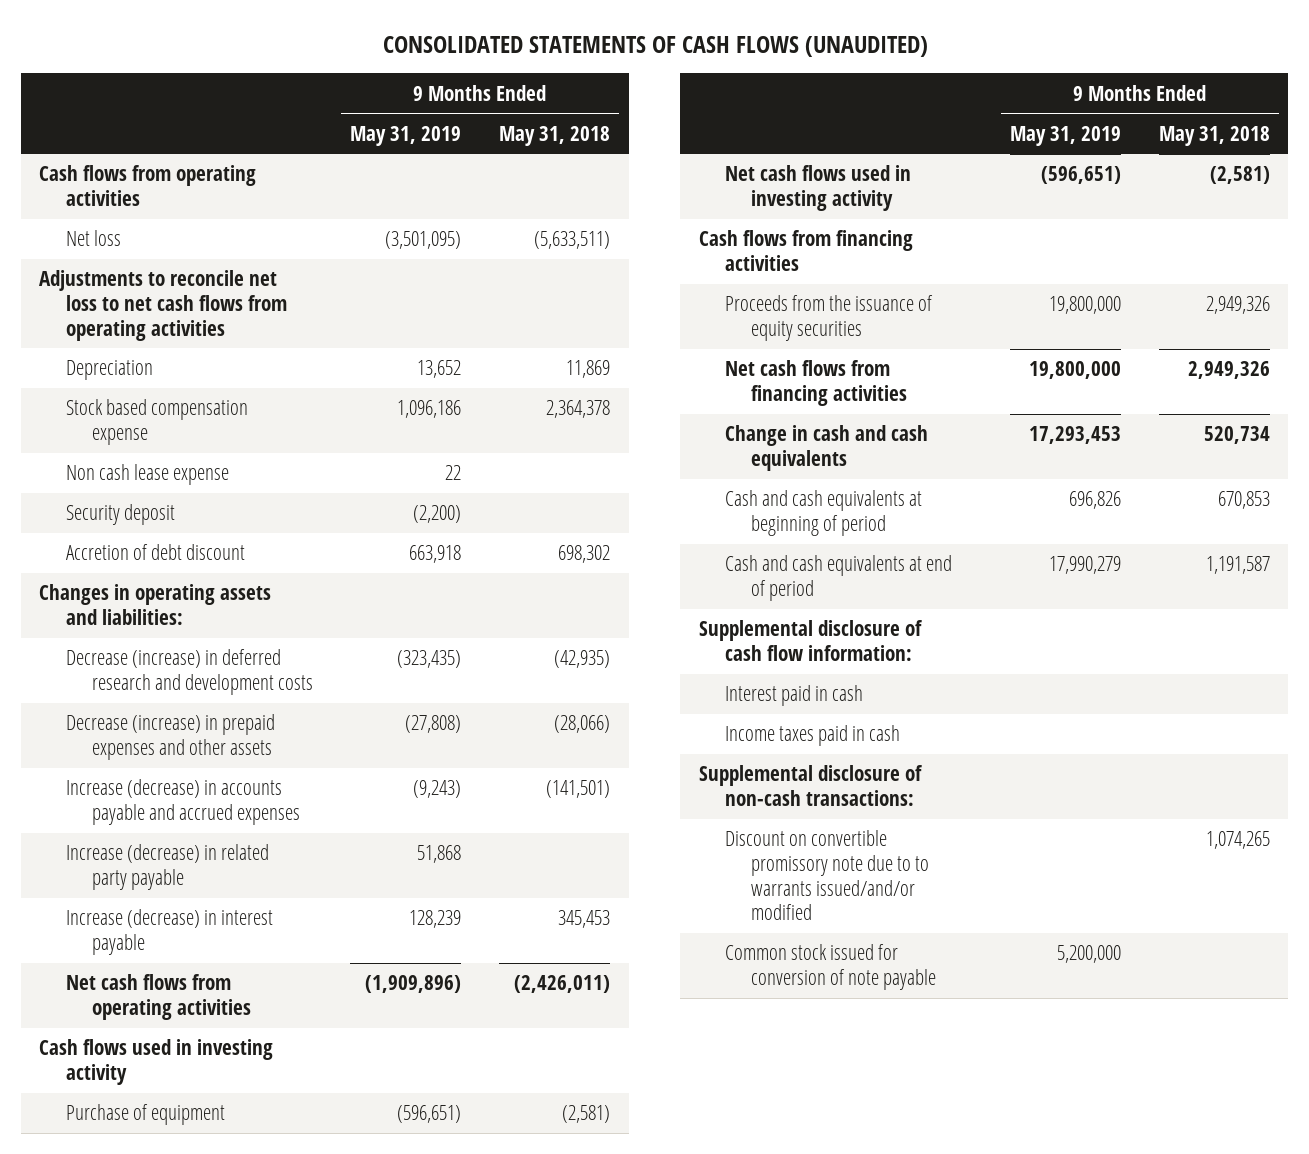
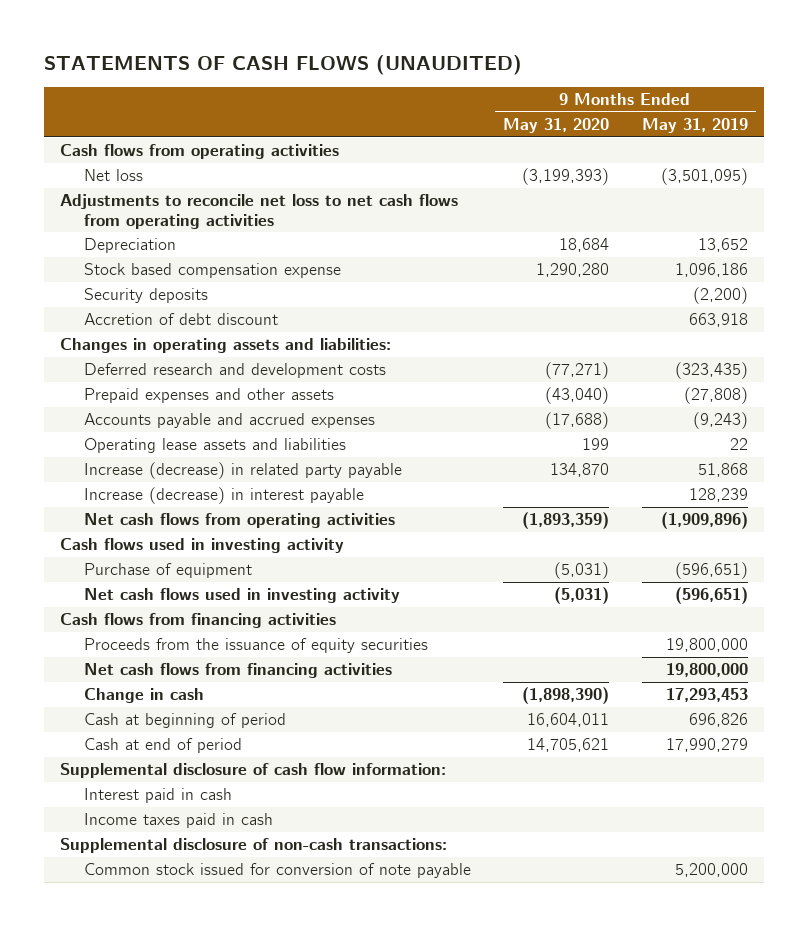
[382,35,928,57] CONSOLIDATED STATEMENTS OF CASH FLOWS (UNAUDITED) -> [43,55,522,76] STATEMENTS OF CASH FLOWS (UNAUDITED)
[498,125,610,146] May 31, 2018 -> none
none -> [503,117,610,133] May 31, 2020
[65,464,229,486] Non cash lease expense -> none
[65,504,175,526] Security deposit -> [83,288,208,304] Security deposits
[65,649,313,695] Decrease (increase) in deferred research and development costs -> [83,363,386,379] Deferred research and development costs
[65,714,275,760] Decrease (increase) in prepaid expenses and other assets -> [83,388,334,404] Prepaid expenses and other assets
[65,779,300,825] Increase (decrease) in accounts payable and accrued expenses -> [83,413,375,429] Accounts payable and accrued expenses
none -> [83,438,346,454] Operating lease assets and liabilities
[725,425,929,471] Change in cash and cash equivalents -> [83,688,204,704] Change in cash
[725,490,923,536] Cash and cash equivalents at beginning of period -> [83,713,286,729] Cash at beginning of period
[725,555,953,601] Cash and cash equivalents at end of period -> [83,738,242,754] Cash at end of period
[725,830,930,921] Discount on convertible promissory note due to to warrants issued/and/or modified -> none

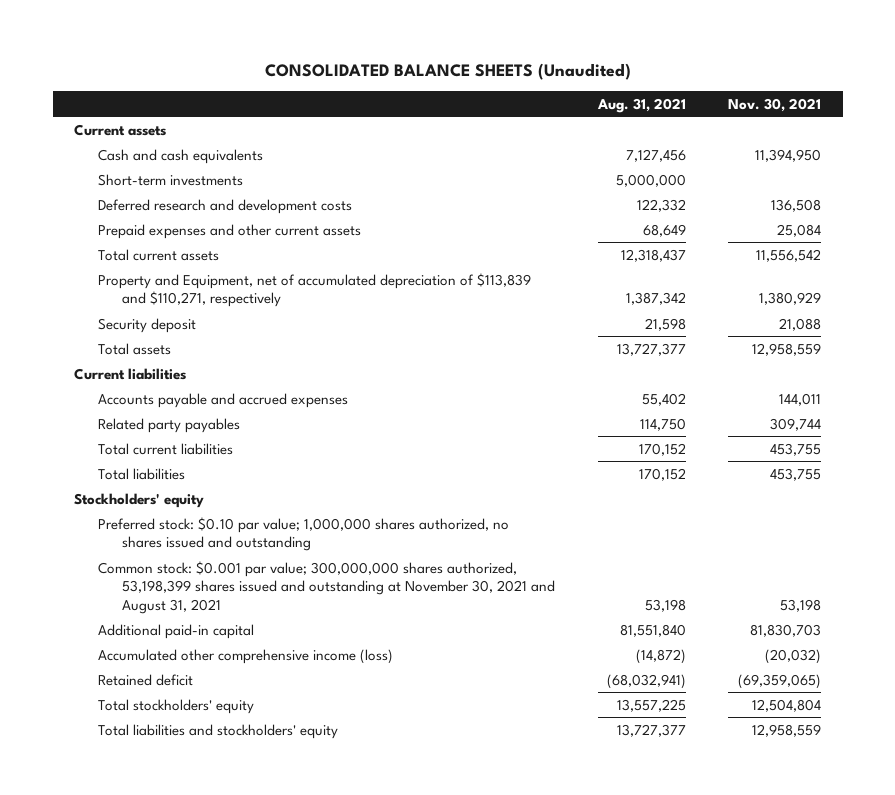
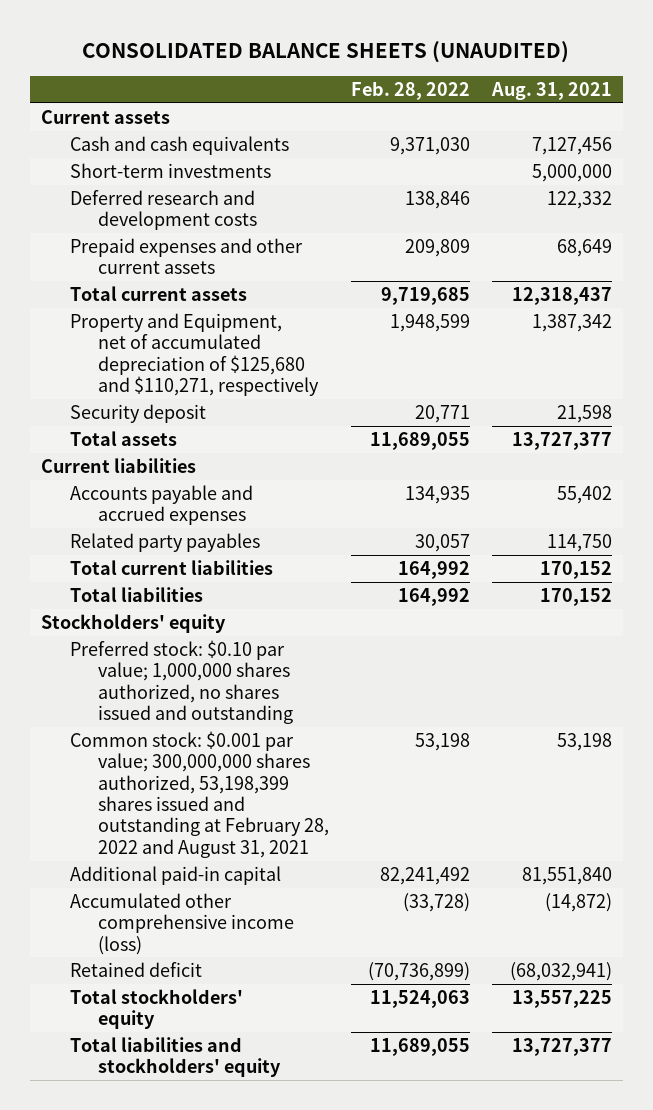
[264,63,631,81] CONSOLIDATED BALANCE SHEETS (Unaudited) -> [82,40,570,63] CONSOLIDATED BALANCE SHEETS (UNAUDITED)
[728,97,822,112] Nov. 30, 2021 -> none
none -> [350,80,470,100] Feb. 28, 2022
[97,272,531,308] Property and Equipment, net of accumulated depreciation of $113,839 and $110,271, respectively -> [69,312,320,397] Property and Equipment, net of accumulated depreciation of $125,680 and $110,271, respectively
[97,560,556,614] Common stock: $0.001 par value; 300,000,000 shares authorized, 53,198,399 shares issued and outstanding at November 30, 2021 and August 31, 2021 -> [69,730,330,858] Common stock: $0.001 par value; 300,000,000 shares authorized, 53,198,399 shares issued and outstanding at February 28, 2022 and August 31, 2021

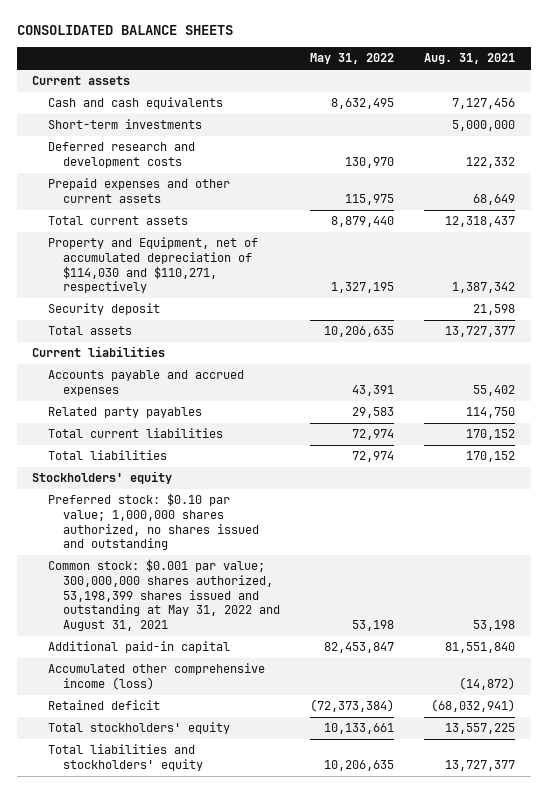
[82,40,570,63] CONSOLIDATED BALANCE SHEETS (UNAUDITED) -> [17,25,234,36] CONSOLIDATED BALANCE SHEETS
[350,80,470,100] Feb. 28, 2022 -> none
none -> [310,53,395,65] May 31, 2022
[69,312,320,397] Property and Equipment, net of accumulated depreciation of $125,680 and $110,271, respectively -> [47,237,258,294] Property and Equipment, net of accumulated depreciation of $114,030 and $110,271, respectively
[69,730,330,858] Common stock: $0.001 par value; 300,000,000 shares authorized, 53,198,399 shares issued and outstanding at February 28, 2022 and August 31, 2021 -> [47,559,280,631] Common stock: $0.001 par value; 300,000,000 shares authorized, 53,198,399 shares issued and outstanding at May 31, 2022 and August 31, 2021

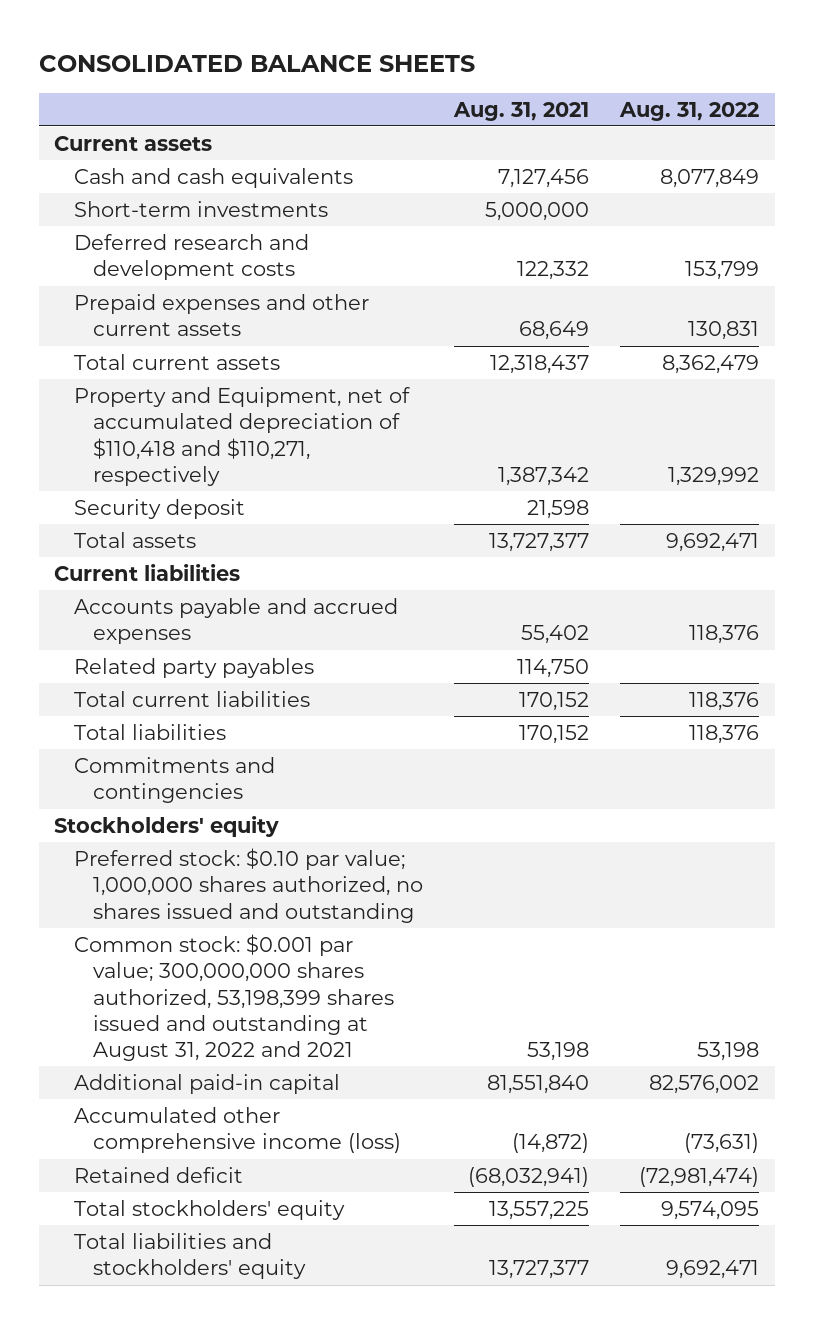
[310,53,395,65] May 31, 2022 -> none
none -> [619,101,760,121] Aug. 31, 2022
[47,237,258,294] Property and Equipment, net of accumulated depreciation of $114,030 and $110,271, respectively -> [73,386,410,486] Property and Equipment, net of accumulated depreciation of $110,418 and $110,271, respectively
none -> [73,756,275,804] Commitments and contingencies
[47,559,280,631] Common stock: $0.001 par value; 300,000,000 shares authorized, 53,198,399 shares issued and outstanding at May 31, 2022 and August 31, 2021 -> [73,933,395,1062] Common stock: $0.001 par value; 300,000,000 shares authorized, 53,198,399 shares issued and outstanding at August 31, 2022 and 2021

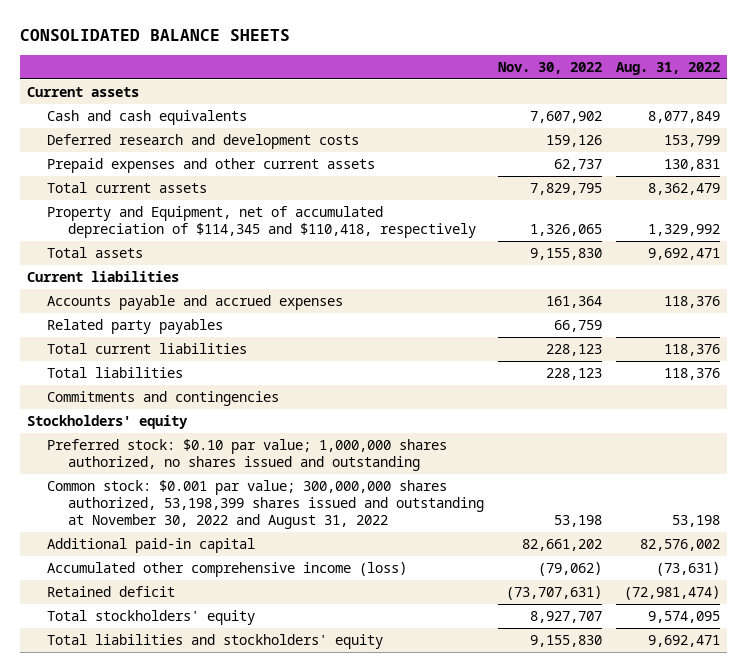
[453,101,590,121] Aug. 31, 2021 -> none
none -> [498,62,603,75] Nov. 30, 2022
[73,200,328,217] Short-term investments -> none
[73,498,245,519] Security deposit -> none
[73,386,410,486] Property and Equipment, net of accumulated depreciation of $110,418 and $110,271, respectively -> [47,205,477,238] Property and Equipment, net of accumulated depreciation of $114,345 and $110,418, respectively
[73,933,395,1062] Common stock: $0.001 par value; 300,000,000 shares authorized, 53,198,399 shares issued and outstanding at August 31, 2022 and 2021 -> [47,479,485,529] Common stock: $0.001 par value; 300,000,000 shares authorized, 53,198,399 shares issued and outstanding at November 30, 2022 and August 31, 2022

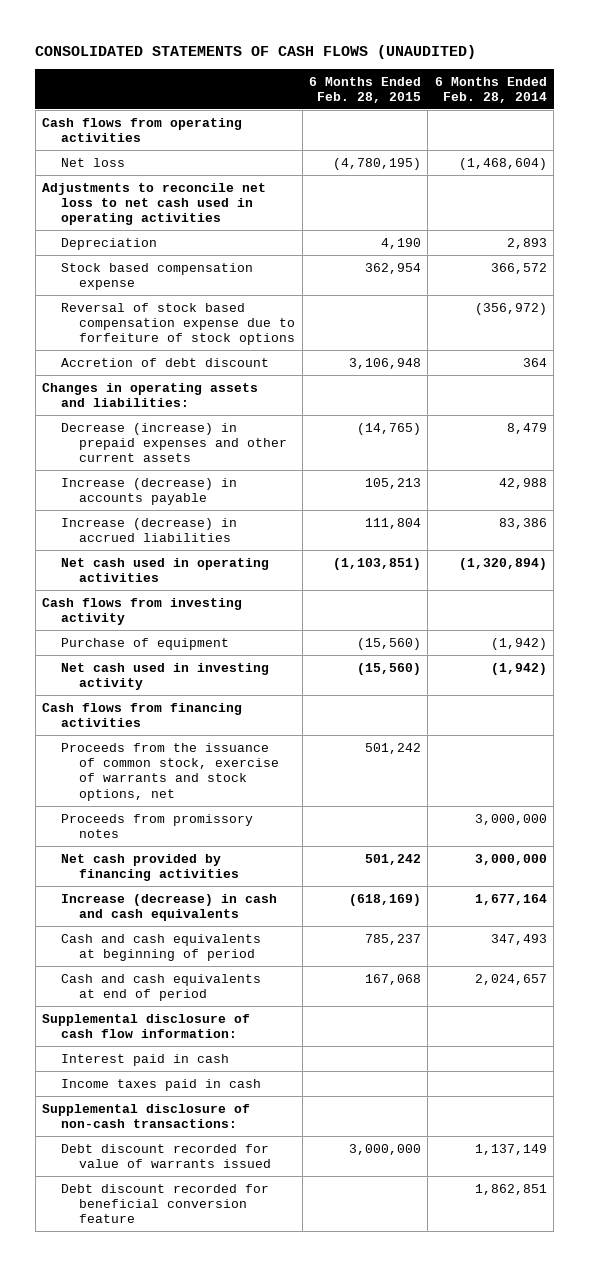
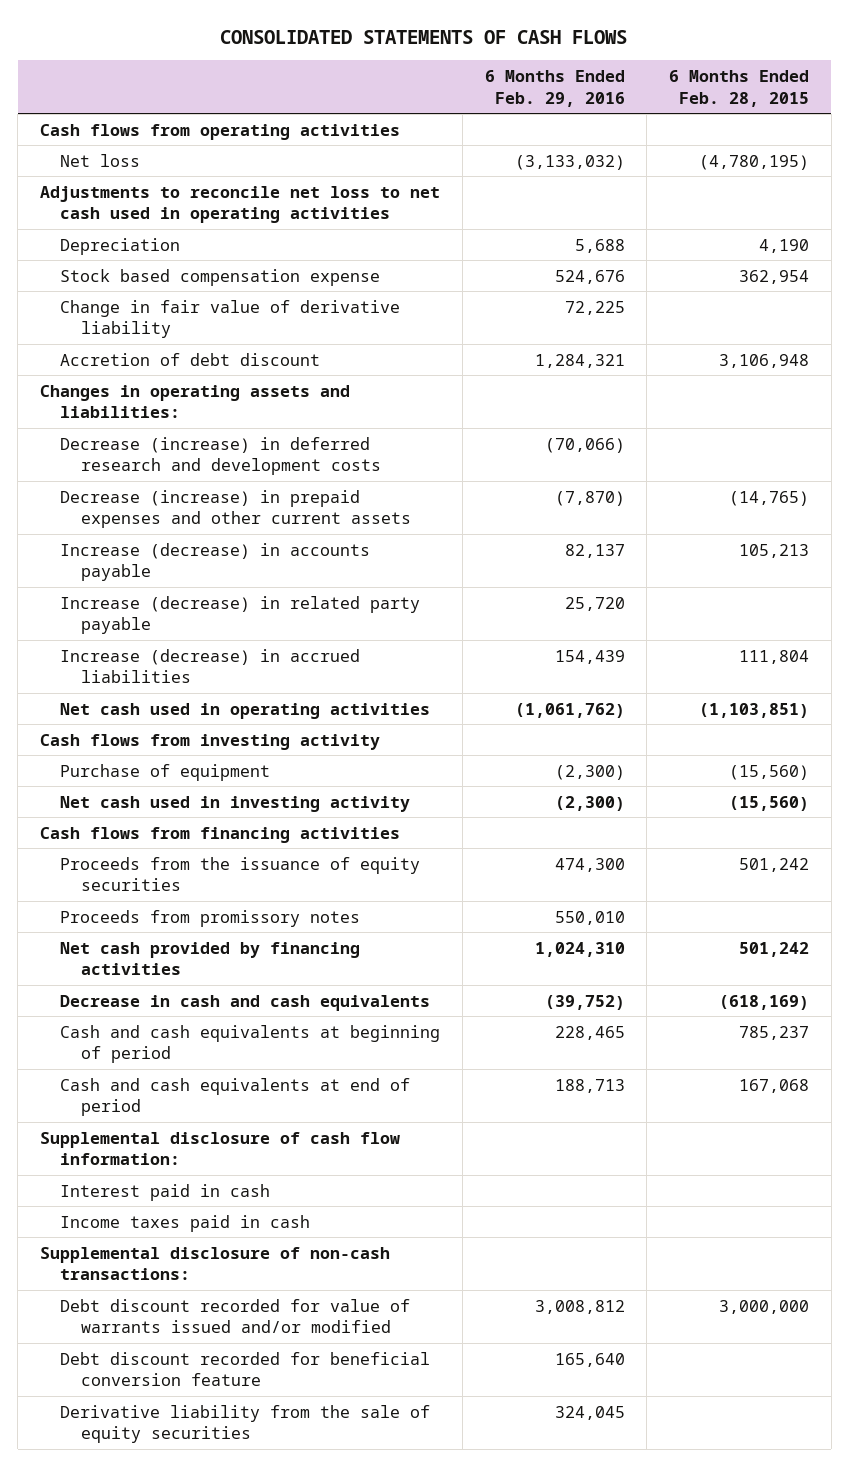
[35,44,477,59] CONSOLIDATED STATEMENTS OF CASH FLOWS (UNAUDITED) -> [220,29,628,44] CONSOLIDATED STATEMENTS OF CASH FLOWS
[434,76,547,104] 6 Months Ended Feb. 28, 2014 -> none
none -> [484,70,625,107] 6 Months Ended Feb. 29, 2016
[60,302,296,346] Reversal of stock based compensation expense due to forfeiture of stock options -> none
none -> [60,299,401,339] Change in fair value of derivative liability
none -> [60,436,381,476] Decrease (increase) in deferred research and development costs
none -> [60,595,421,635] Increase (decrease) in related party payable
[60,742,280,801] Proceeds from the issuance of common stock, exercise of warrants and stock options, net -> [60,856,421,892] Proceeds from the issuance of equity securities
[60,893,277,922] Increase (decrease) in cash and cash equivalents -> [60,994,431,1011] Decrease in cash and cash equivalents
[60,1143,272,1169] Debt discount recorded for value of warrants issued -> [60,1298,411,1334] Debt discount recorded for value of warrants issued and/or modified
none -> [60,1404,431,1444] Derivative liability from the sale of equity securities

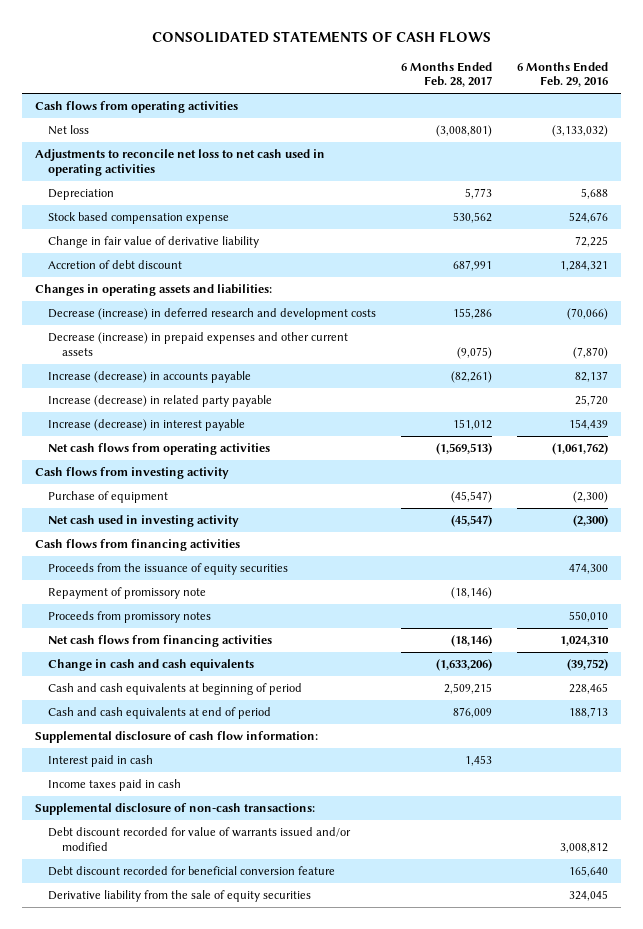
[668,70,809,107] 6 Months Ended Feb. 28, 2015 -> none
none -> [401,61,493,88] 6 Months Ended Feb. 28, 2017
[60,648,361,684] Increase (decrease) in accrued liabilities -> [48,419,246,432] Increase (decrease) in interest payable
[60,702,431,719] Net cash used in operating activities -> [48,443,271,456] Net cash flows from operating activities
none -> [48,587,207,600] Repayment of promissory note
[60,941,361,976] Net cash provided by financing activities -> [48,635,273,648] Net cash flows from financing activities
[60,994,431,1011] Decrease in cash and cash equivalents -> [48,659,255,672] Change in cash and cash equivalents

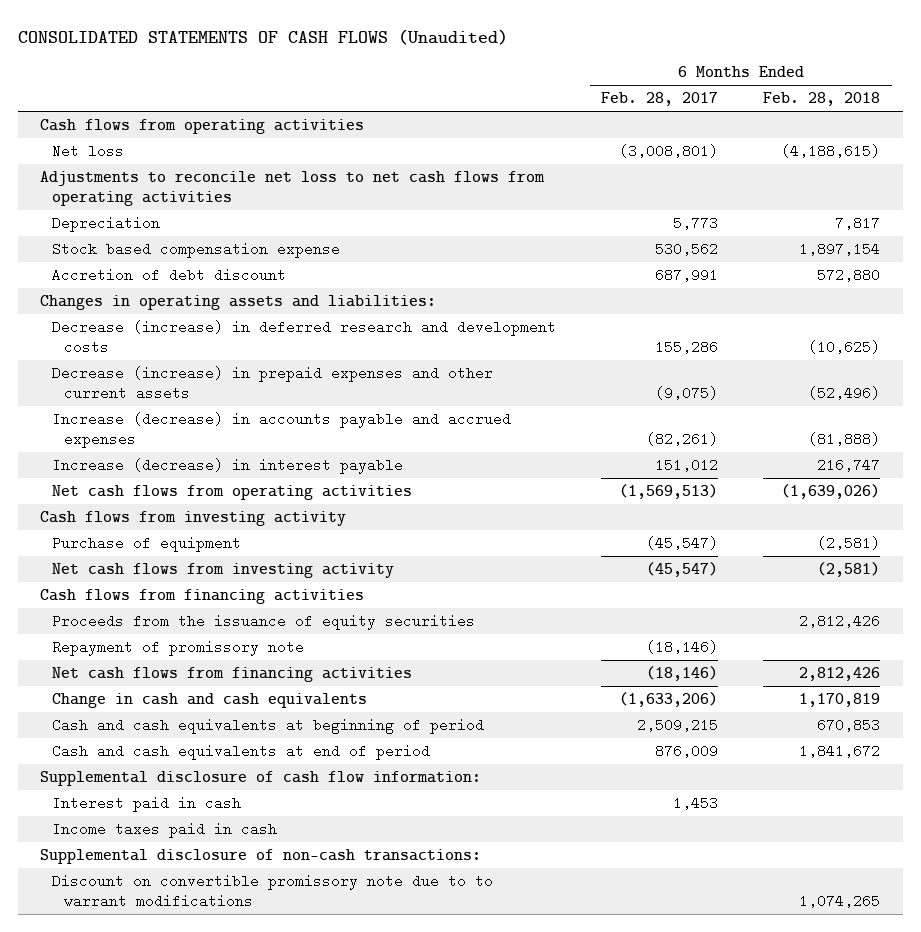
[151,30,491,43] CONSOLIDATED STATEMENTS OF CASH FLOWS -> [17,29,508,46] CONSOLIDATED STATEMENTS OF CASH FLOWS (Unaudited)
[517,61,609,88] 6 Months Ended Feb. 29, 2016 -> none
none -> [763,92,881,107] Feb. 28, 2018
[34,149,325,176] Adjustments to reconcile net loss to net cash used in operating activities -> [40,170,546,206] Adjustments to reconcile net loss to net cash flows from operating activities
[48,236,260,249] Change in fair value of derivative liability -> none
[48,395,273,408] Increase (decrease) in related party payable -> none
[48,371,252,384] Increase (decrease) in accounts payable -> [52,411,512,448] Increase (decrease) in accounts payable and accrued expenses
[48,515,240,528] Net cash used in investing activity -> [52,562,395,578] Net cash flows from investing activity
[48,611,212,624] Proceeds from promissory notes -> none
[48,866,336,877] Debt discount recorded for beneficial conversion feature -> none
[48,890,312,903] Derivative liability from the sale of equity securities -> none
[48,827,352,851] Debt discount recorded for value of warrants issued and/or modified -> [52,873,494,908] Discount on convertible promissory note due to to warrant modifications

